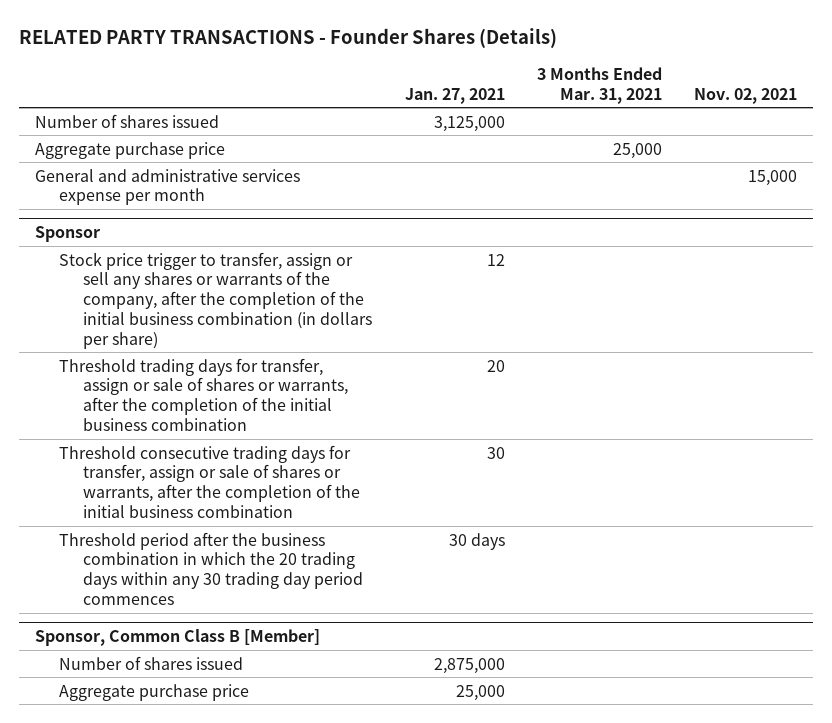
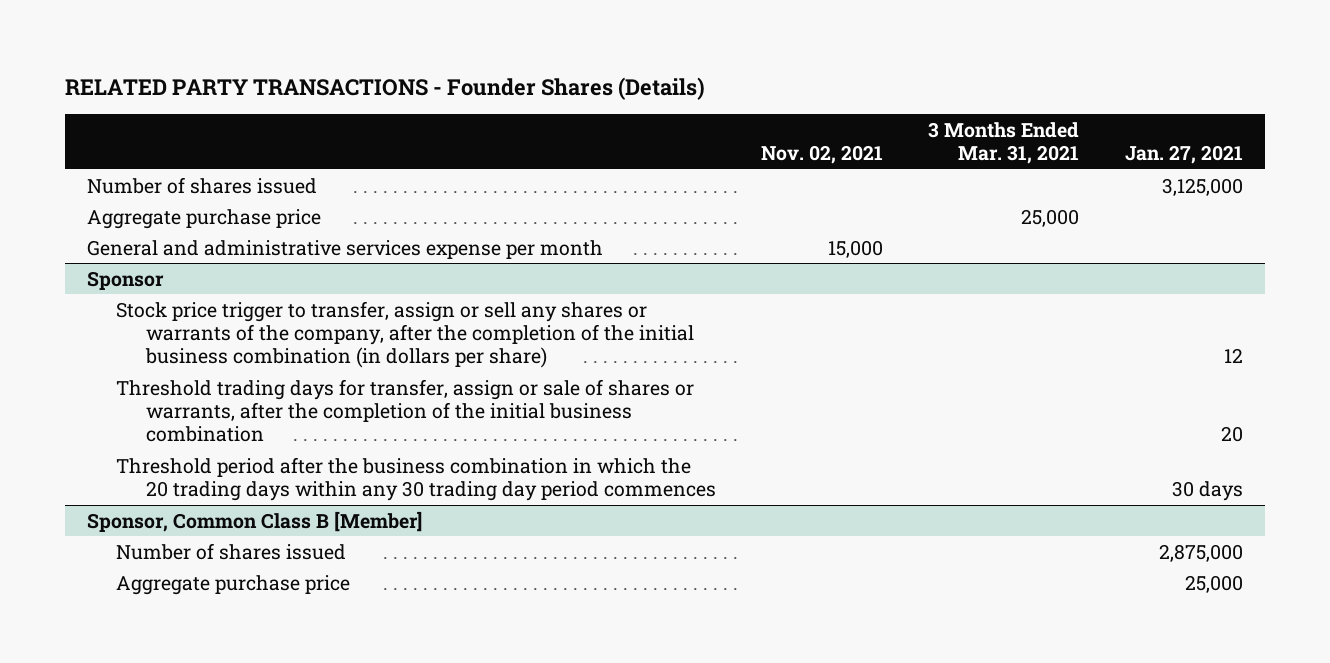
[59,444,361,518] Threshold consecutive trading days for transfer, assign or sale of shares or warrants, after the completion of the initial business combination -> none

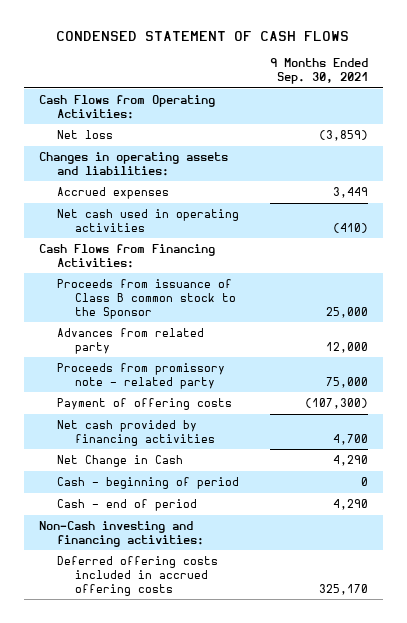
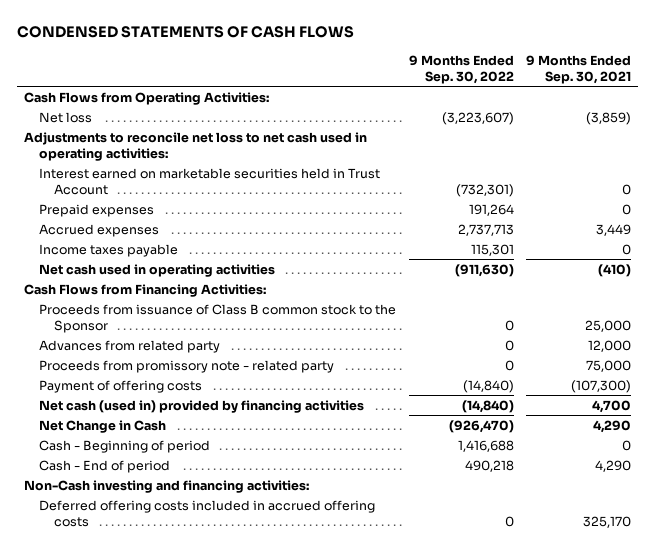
[56,30,350,41] CONDENSED STATEMENT OF CASH FLOWS -> [17,26,355,39] CONDENSED STATEMENTS OF CASH FLOWS
none -> [408,54,514,84] 9 Months Ended Sep. 30, 2022
[39,152,229,176] Changes in operating assets and liabilities: -> none
none -> [23,131,367,161] Adjustments to reconcile net loss to net cash used in operating activities:
none -> [38,167,380,195] Interest earned on marketable securities held in Trust Account
none -> [38,203,154,217] Prepaid expenses
none -> [38,243,178,257] Income taxes payable
[56,420,215,446] Net cash provided by financing activities -> [38,399,364,413] Net cash (used in) provided by financing activities
[56,477,239,490] Cash - beginning of period -> [38,439,210,453] Cash - Beginning of period
[56,499,197,512] Cash - end of period -> [38,459,170,473] Cash - End of period

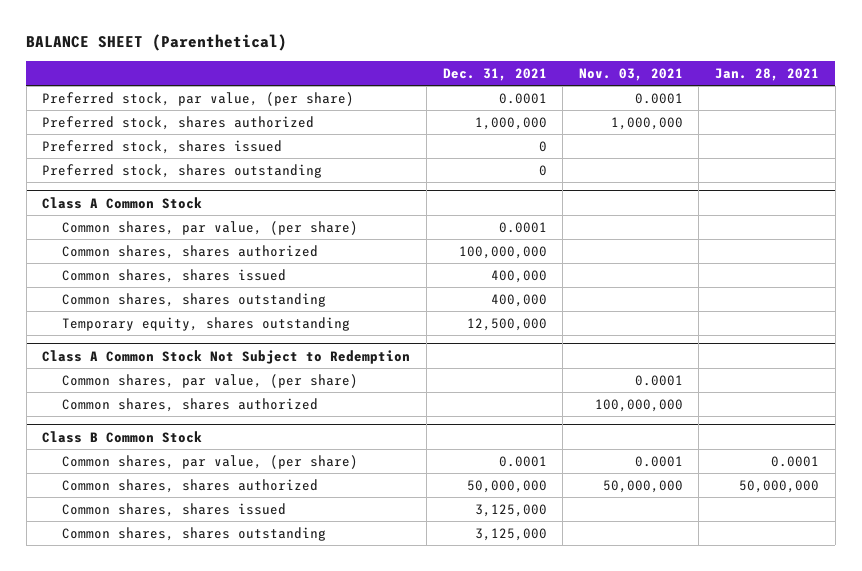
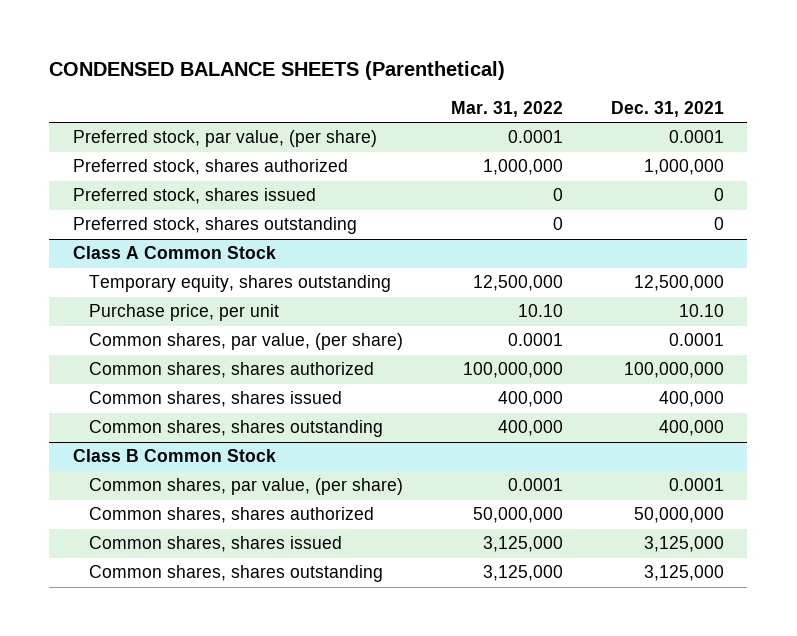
[26,34,288,52] BALANCE SHEET (Parenthetical) -> [49,61,506,81] CONDENSED BALANCE SHEETS (Parenthetical)
[578,68,683,82] Nov. 03, 2021 -> none
[715,68,820,82] Jan. 28, 2021 -> none
none -> [450,100,563,117] Mar. 31, 2022
[62,316,351,331] Temporary equity, shares outstanding -> [89,275,392,293] Temporary equity, shares outstanding
none -> [89,304,280,322] Purchase price, per unit
[42,349,411,364] Class A Common Stock Not Subject to Redemption -> none
[62,373,359,388] Common shares, par value, (per share) -> none
[62,397,319,412] Common shares, shares authorized -> none

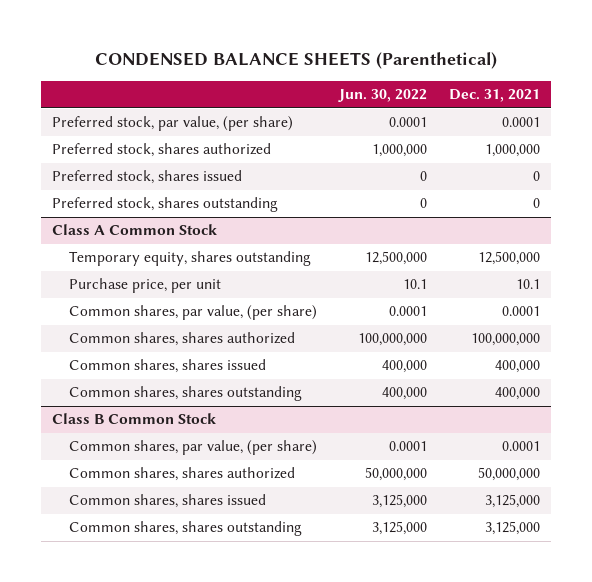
[450,100,563,117] Mar. 31, 2022 -> none
none -> [338,89,428,103] Jun. 30, 2022
[678,304,724,318] 10.10 -> [516,279,541,290] 10.1

